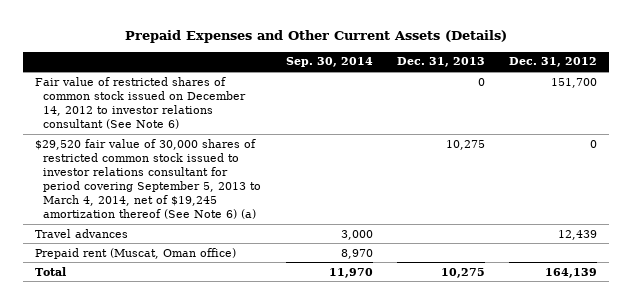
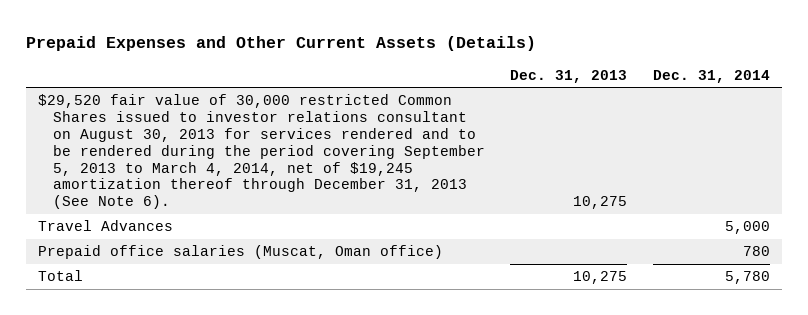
[285,57,373,68] Sep. 30, 2014 -> none
[508,57,597,68] Dec. 31, 2012 -> none
none -> [652,69,770,83] Dec. 31, 2014
[35,138,262,220] $29,520 fair value of 30,000 shares of restricted common stock issued to investor relations consultant for period covering September 5, 2013 to March 4, 2014, net of $19,245 amortization thereof (See Note 6) (a) -> none
[35,76,247,130] Fair value of restricted shares of common stock issued on December 14, 2012 to investor relations consultant (See Note 6) -> [38,94,486,210] $29,520 fair value of 30,000 restricted Common Shares issued to investor relations consultant on August 30, 2013 for services rendered and to be rendered during the period covering September 5, 2013 to March 4, 2014, net of $19,245 amortization thereof through December 31, 2013 (See Note 6).
[477,77,485,86] 0 -> [573,196,628,210] 10,275
[35,228,129,238] Travel advances -> [38,220,174,232] Travel Advances
[35,247,237,259] Prepaid rent (Muscat, Oman office) -> [38,245,444,260] Prepaid office salaries (Muscat, Oman office)

